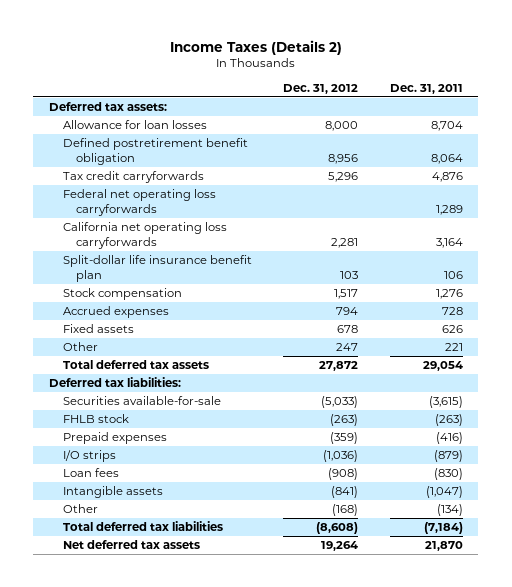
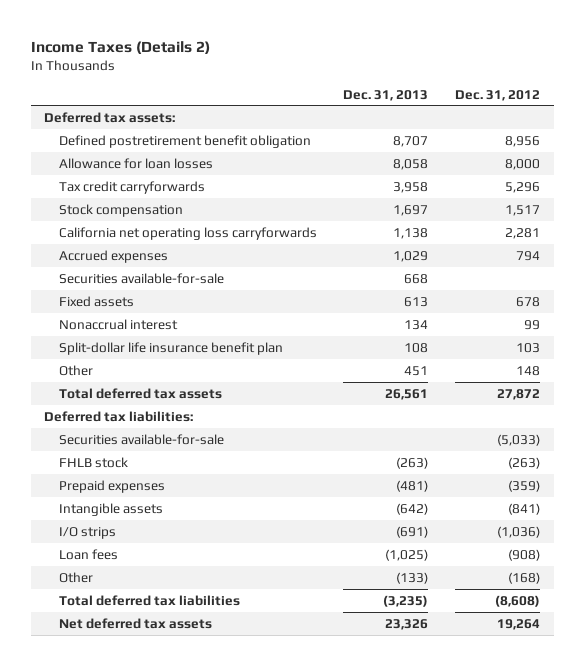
[389,83,463,94] Dec. 31, 2011 -> none
none -> [343,89,429,101] Dec. 31, 2013
[62,120,207,130] Allowance for loan losses -> [58,157,213,169] Allowance for loan losses
[62,189,216,216] Federal net operating loss carryforwards -> none
[62,222,227,249] California net operating loss carryforwards -> [58,226,317,240] California net operating loss carryforwards
none -> [58,272,224,284] Securities available-for-sale
none -> [58,318,178,330] Nonaccrual interest
[62,255,252,282] Split-dollar life insurance benefit plan -> [58,341,283,355] Split-dollar life insurance benefit plan
[336,343,359,352] 247 -> [516,365,541,376] 148
[62,486,163,499] Intangible assets -> [58,502,163,516] Intangible assets

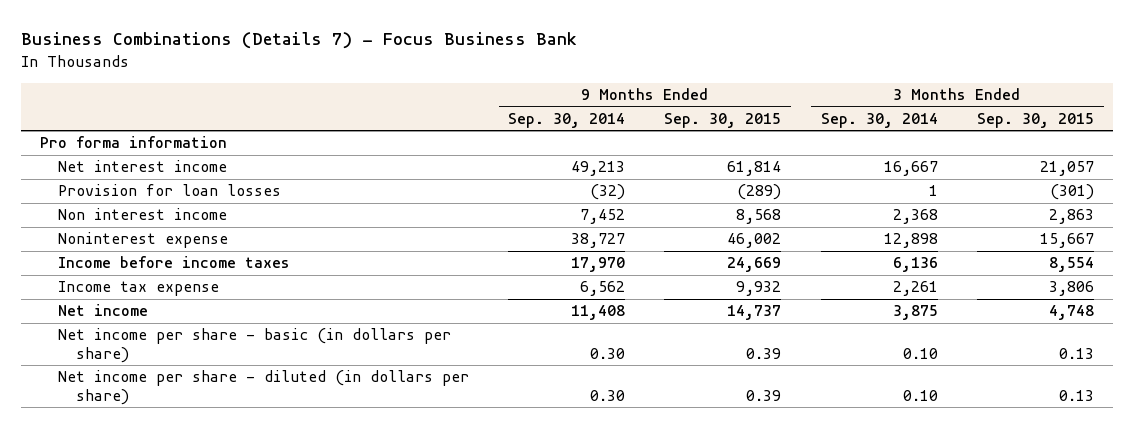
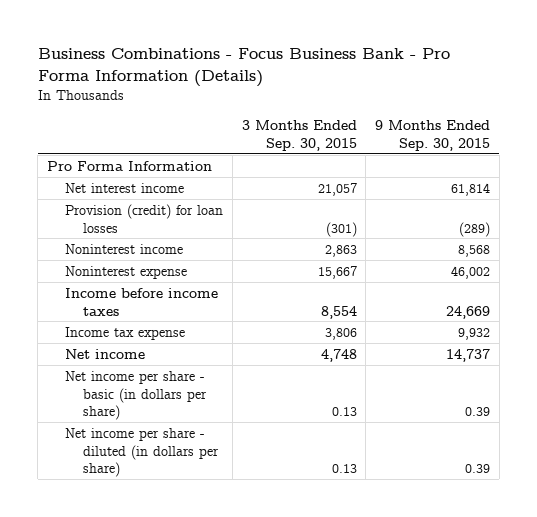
[20,32,577,50] Business Combinations (Details 7) - Focus Business Bank -> [37,48,450,88] Business Combinations - Focus Business Bank - Pro Forma Information (Details)
[508,112,626,128] Sep. 30, 2014 -> none
[820,112,938,128] Sep. 30, 2014 -> none
[40,136,228,149] Pro forma information -> [46,160,212,171] Pro Forma Information
[58,184,282,197] Provision for loan losses -> [64,203,223,233] Provision (credit) for loan losses
[58,208,228,221] Non interest income -> [64,243,183,254] Noninterest income

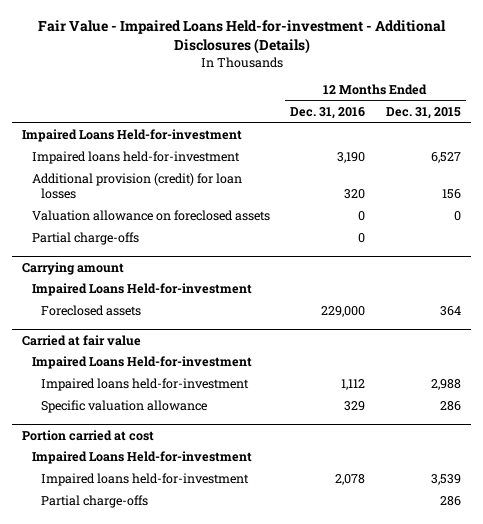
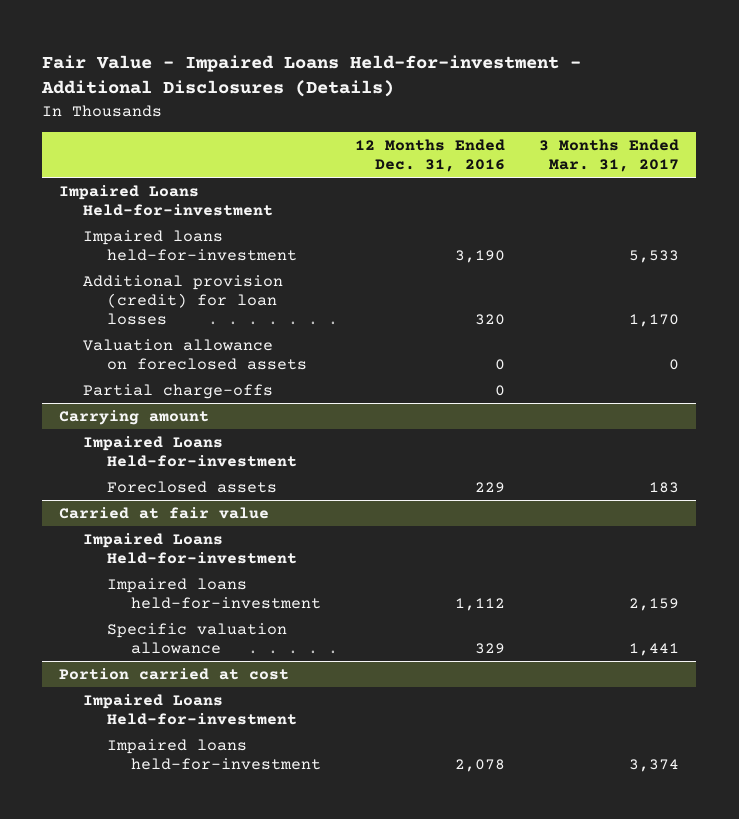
[385,107,461,120] Dec. 31, 2015 -> none
none -> [539,138,680,173] 3 Months Ended Mar. 31, 2017
[321,306,366,318] 229,000 -> [475,481,506,493] 229
[40,495,148,509] Partial charge-offs -> none

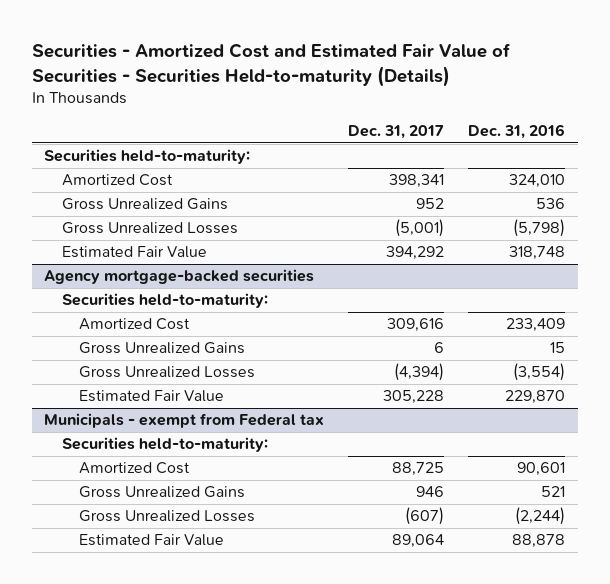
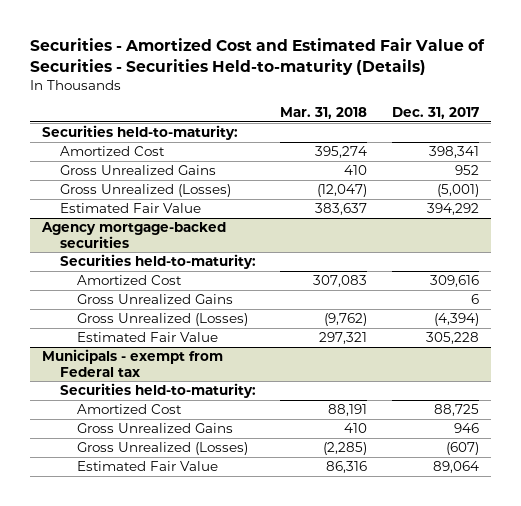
[468,124,566,140] Dec. 31, 2016 -> none
none -> [280,107,368,120] Mar. 31, 2018
[61,222,238,235] Gross Unrealized Losses -> [59,184,231,198] Gross Unrealized (Losses)
[78,366,255,379] Gross Unrealized Losses -> [77,313,249,327] Gross Unrealized (Losses)
[78,510,255,523] Gross Unrealized Losses -> [77,442,249,456] Gross Unrealized (Losses)

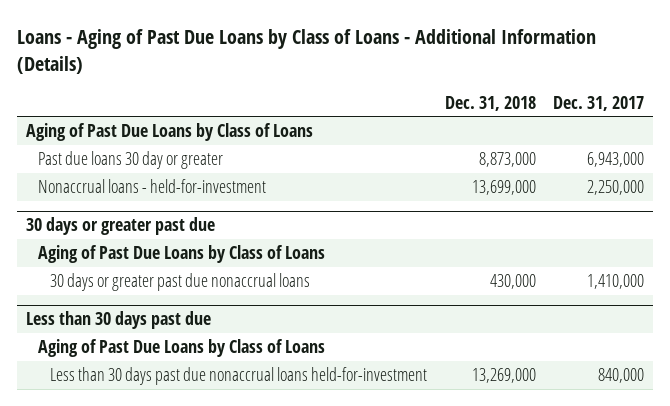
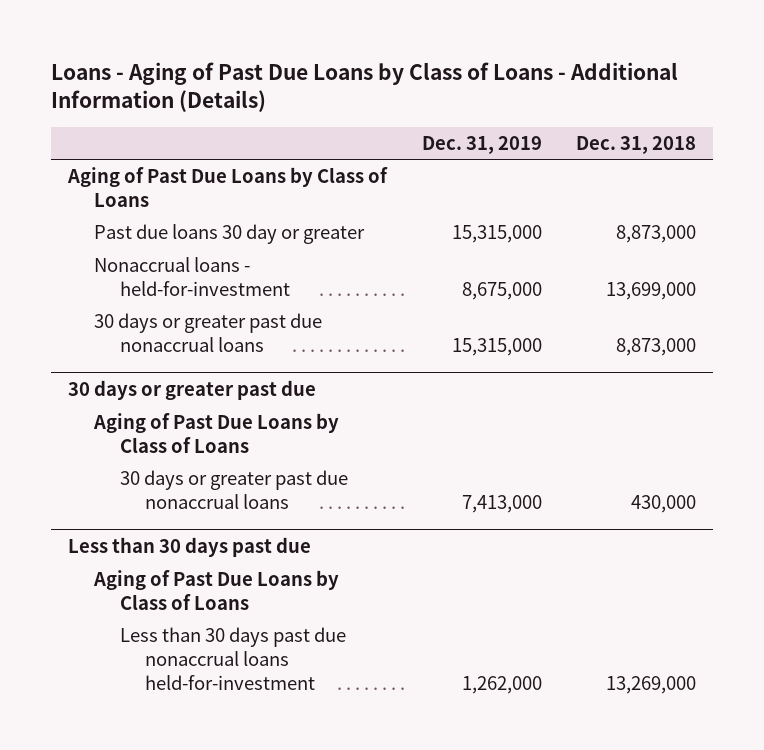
[553,95,645,111] Dec. 31, 2017 -> none
none -> [421,135,542,154] Dec. 31, 2019
none -> [93,312,322,352] 30 days or greater past due nonaccrual loans

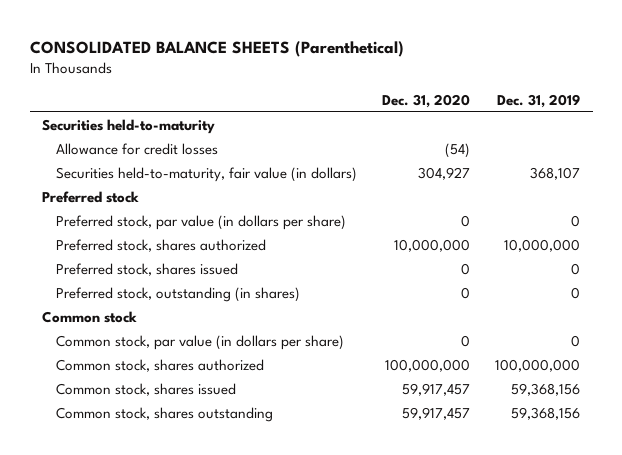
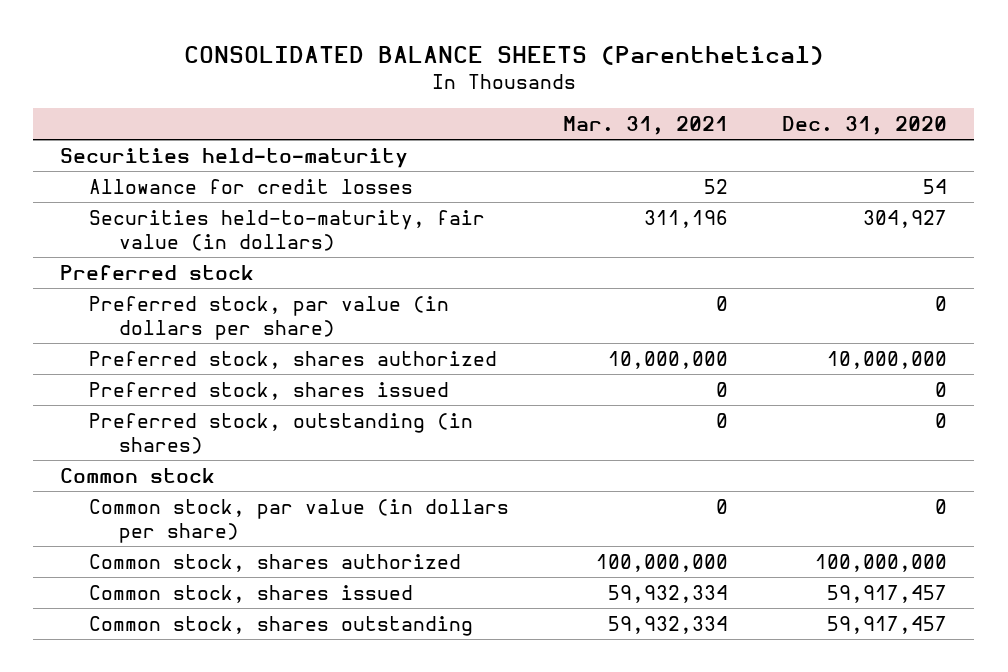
[497,93,581,108] Dec. 31, 2019 -> none
none -> [563,115,729,135] Mar. 31, 2021
[444,142,470,158] (54) -> [923,178,948,194] 54

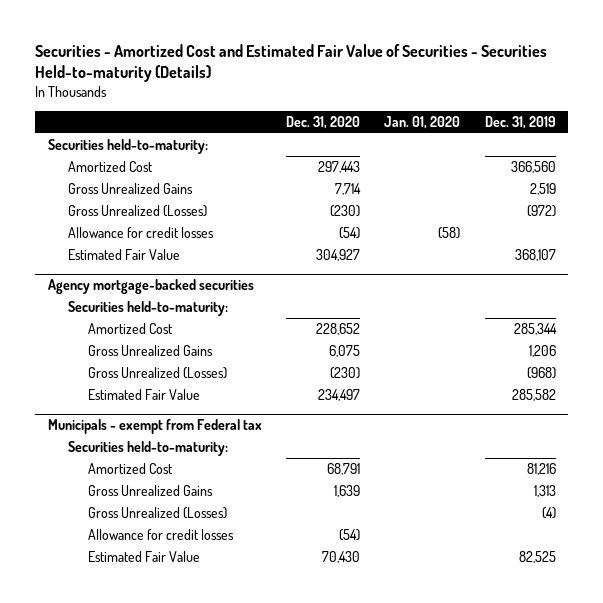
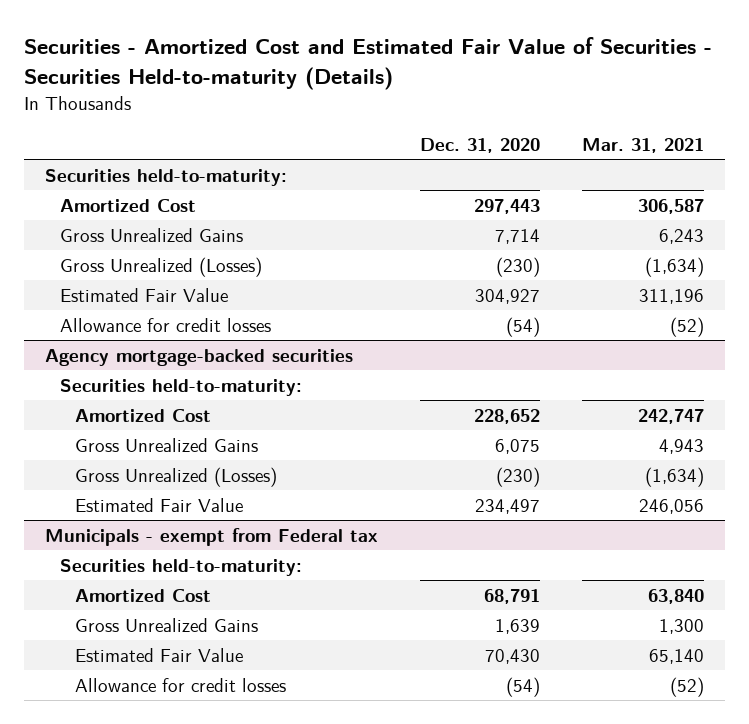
[384,116,461,130] Jan. 01, 2020 -> none
[484,116,556,130] Dec. 31, 2019 -> none
none -> [582,137,705,153] Mar. 31, 2021
[67,227,214,239] Allowance for credit losses -> [60,317,272,332] Allowance for credit losses
[88,507,228,520] Gross Unrealized (Losses) -> none
[88,529,235,541] Allowance for credit losses -> [74,677,286,692] Allowance for credit losses

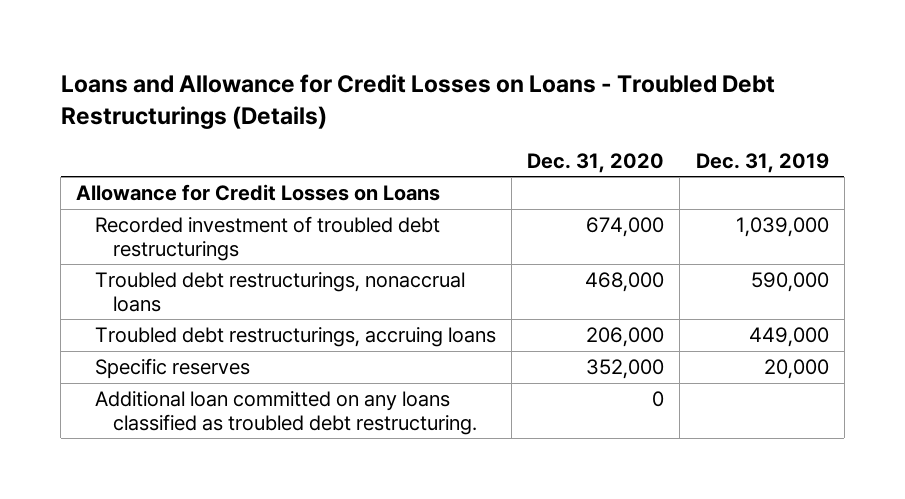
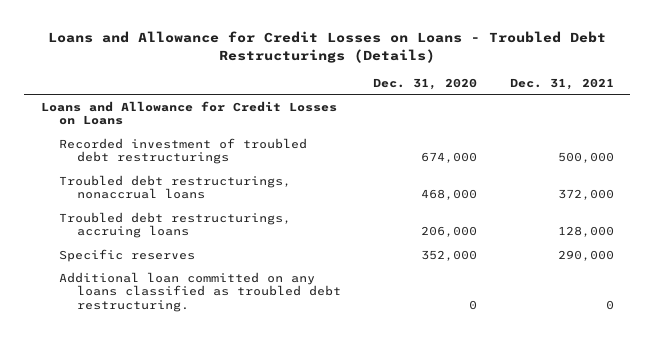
[695,152,829,173] Dec. 31, 2019 -> none
none -> [509,77,614,90] Dec. 31, 2021
[76,184,441,202] Allowance for Credit Losses on Loans -> [40,100,337,126] Loans and Allowance for Credit Losses on Loans

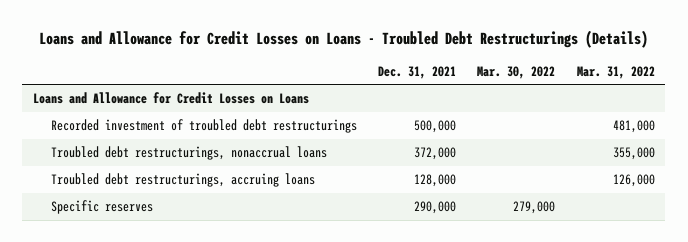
[373,77,478,90] Dec. 31, 2020 -> none
none -> [477,65,556,79] Mar. 30, 2022
none -> [576,65,655,79] Mar. 31, 2022
[58,271,341,313] Additional loan committed on any loans classified as troubled debt restructuring. -> none

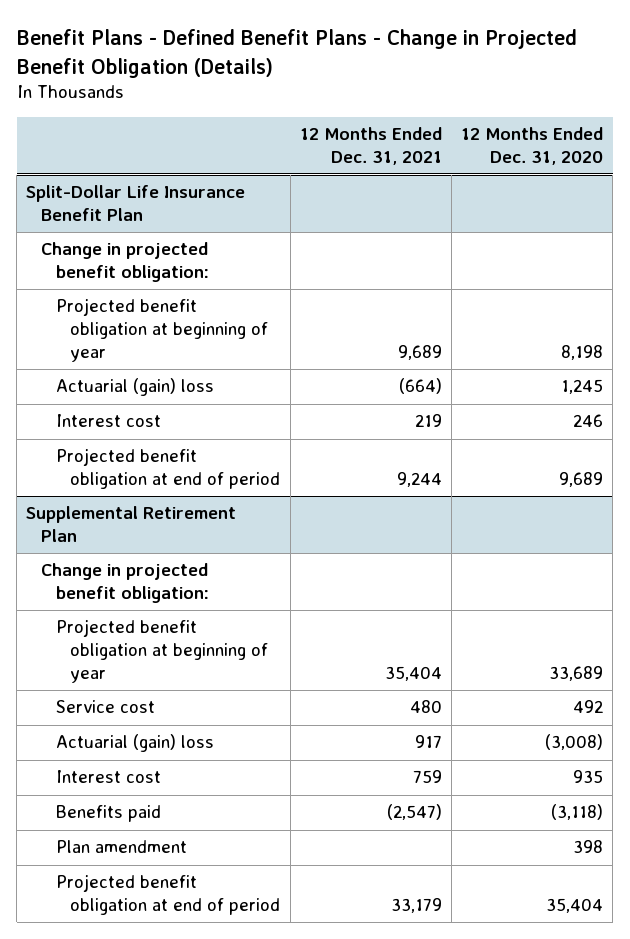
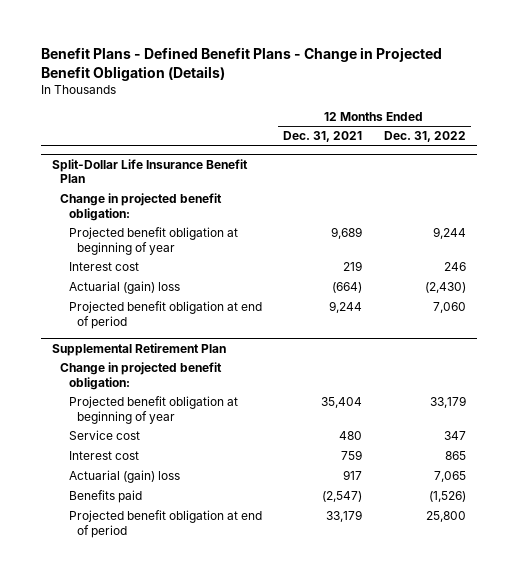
[461,127,604,165] 12 Months Ended Dec. 31, 2020 -> none
none -> [383,131,466,143] Dec. 31, 2022
[55,378,214,397] Actuarial (gain) loss -> [68,281,180,295] Actuarial (gain) loss
[55,734,214,753] Actuarial (gain) loss -> [68,470,180,484] Actuarial (gain) loss
[55,840,187,854] Plan amendment -> none

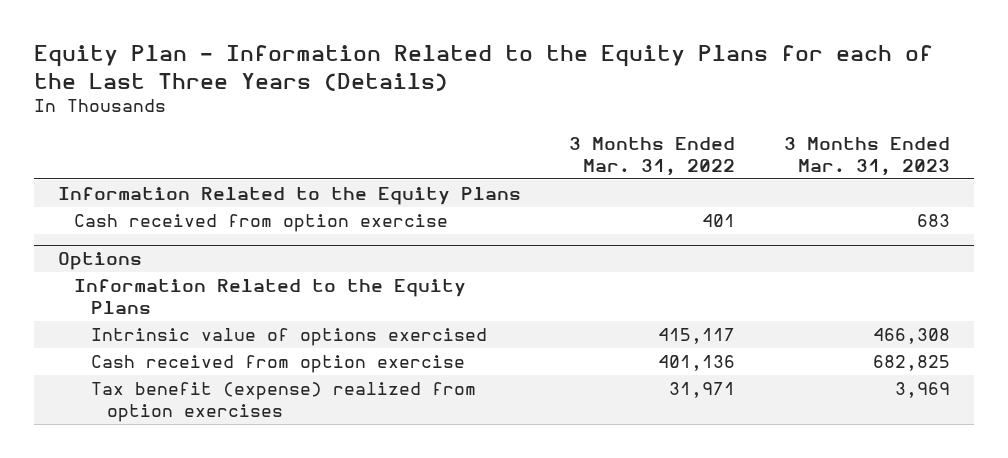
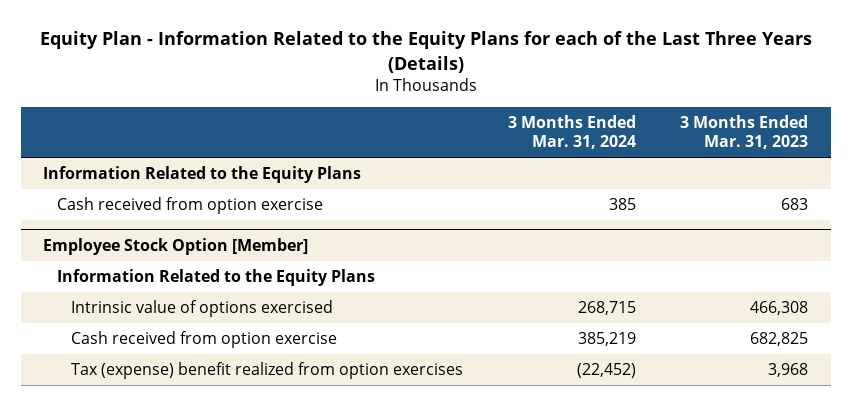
[569,137,736,177] 3 Months Ended Mar. 31, 2022 -> none
none -> [507,114,636,150] 3 Months Ended Mar. 31, 2024
[57,252,142,271] Options -> [43,237,309,255] Employee Stock Option [Member]
[90,381,476,423] Tax benefit (expense) realized from option exercises -> [71,362,464,380] Tax (expense) benefit realized from option exercises
[894,381,950,398] 3,969 -> [768,363,809,378] 3,968

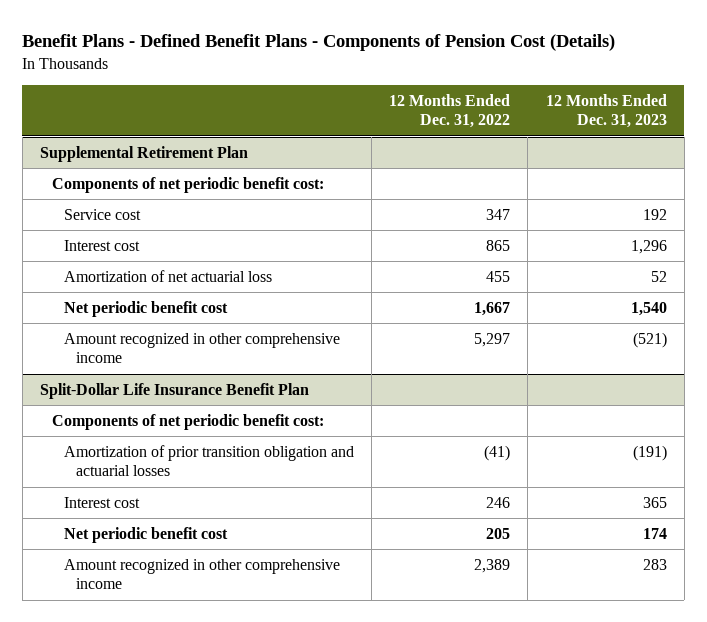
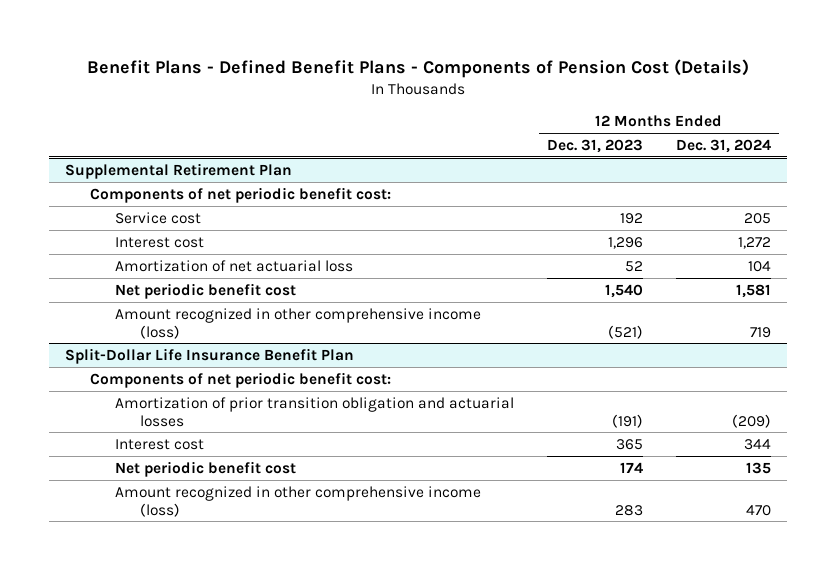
[389,94,511,129] 12 Months Ended Dec. 31, 2022 -> none
none -> [675,138,771,153] Dec. 31, 2024
[63,332,340,364] Amount recognized in other comprehensive income -> [114,307,481,339] Amount recognized in other comprehensive income (loss)
[63,558,340,590] Amount recognized in other comprehensive income -> [114,485,481,517] Amount recognized in other comprehensive income (loss)

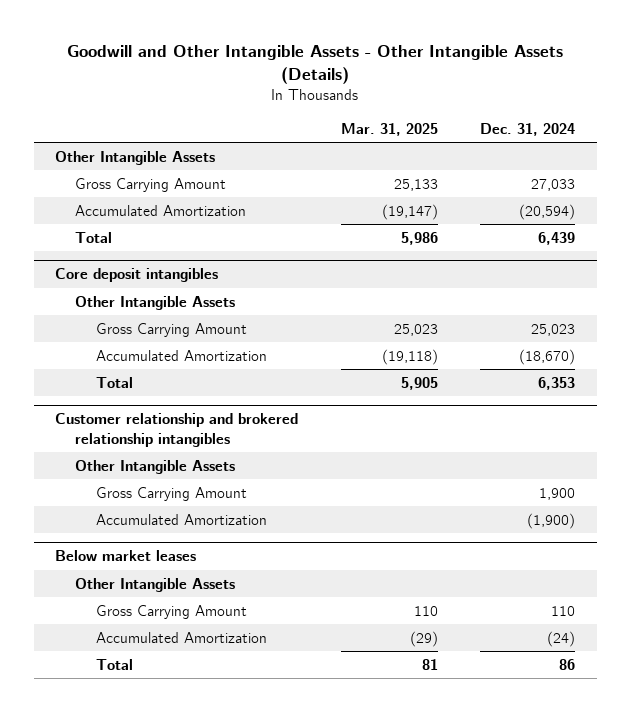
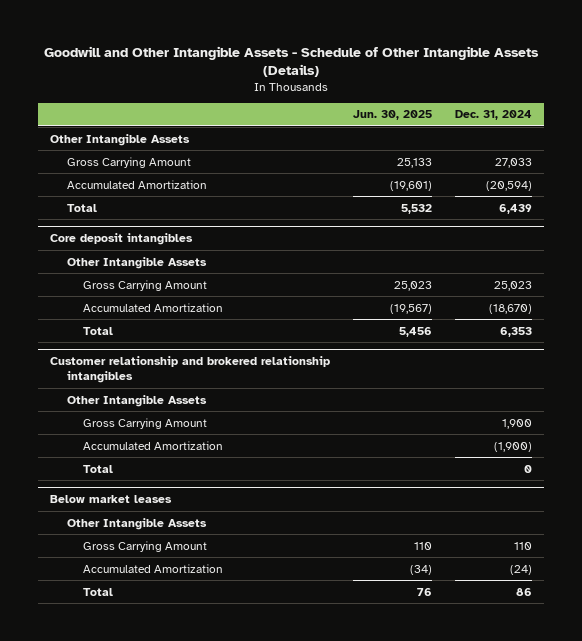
[67,44,564,85] Goodwill and Other Intangible Assets - Other Intangible Assets (Details) -> [44,45,540,78] Goodwill and Other Intangible Assets - Schedule of Other Intangible Assets (Details)
[340,122,438,136] Mar. 31, 2025 -> none
none -> [353,110,433,121] Jun. 30, 2025
none -> [83,464,114,473] Total

